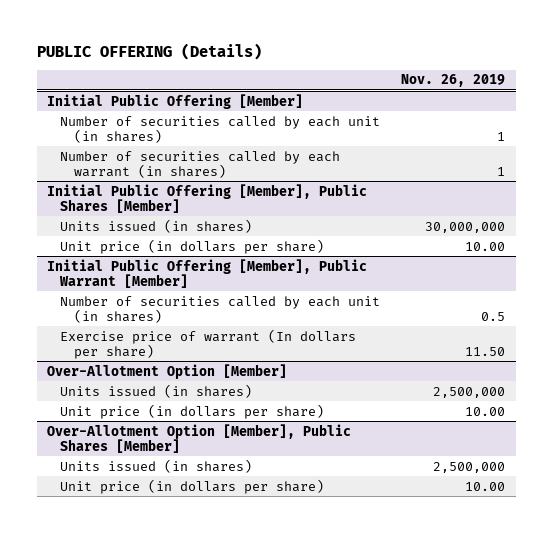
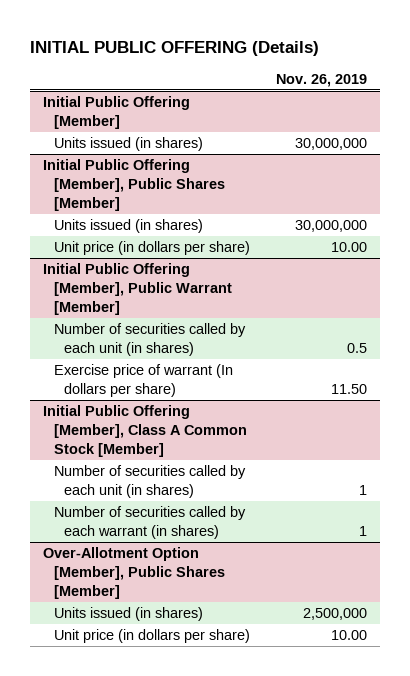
[36,42,262,60] PUBLIC OFFERING (Details) -> [30,40,320,56] INITIAL PUBLIC OFFERING (Details)
[60,115,381,143] Number of securities called by each unit (in shares) -> none
[60,150,341,178] Number of securities called by each warrant (in shares) -> none
none -> [53,137,203,152] Units issued (in shares)
[47,363,288,379] Over-Allotment Option [Member] -> none
[60,383,253,398] Units issued (in shares) -> none
[60,403,325,419] Unit price (in dollars per share) -> none
none -> [43,405,247,457] Initial Public Offering [Member], Class A Common Stock [Member]
none -> [53,465,246,499] Number of securities called by each unit (in shares)
none -> [53,506,246,540] Number of securities called by each warrant (in shares)

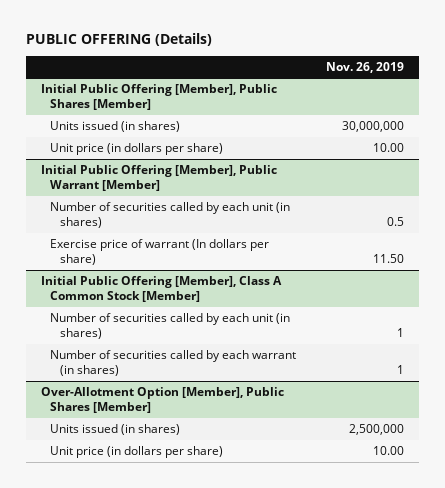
[30,40,320,56] INITIAL PUBLIC OFFERING (Details) -> [25,32,212,46] PUBLIC OFFERING (Details)
[43,96,191,130] Initial Public Offering [Member] -> none
[53,137,203,152] Units issued (in shares) -> none

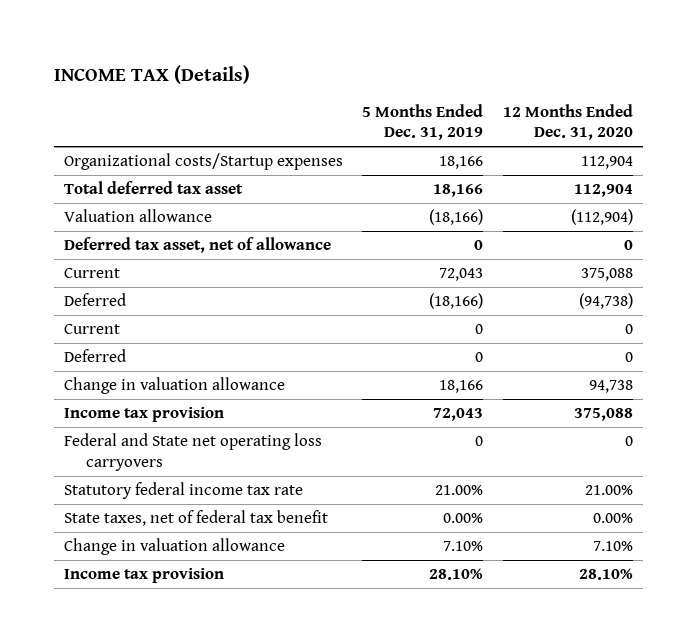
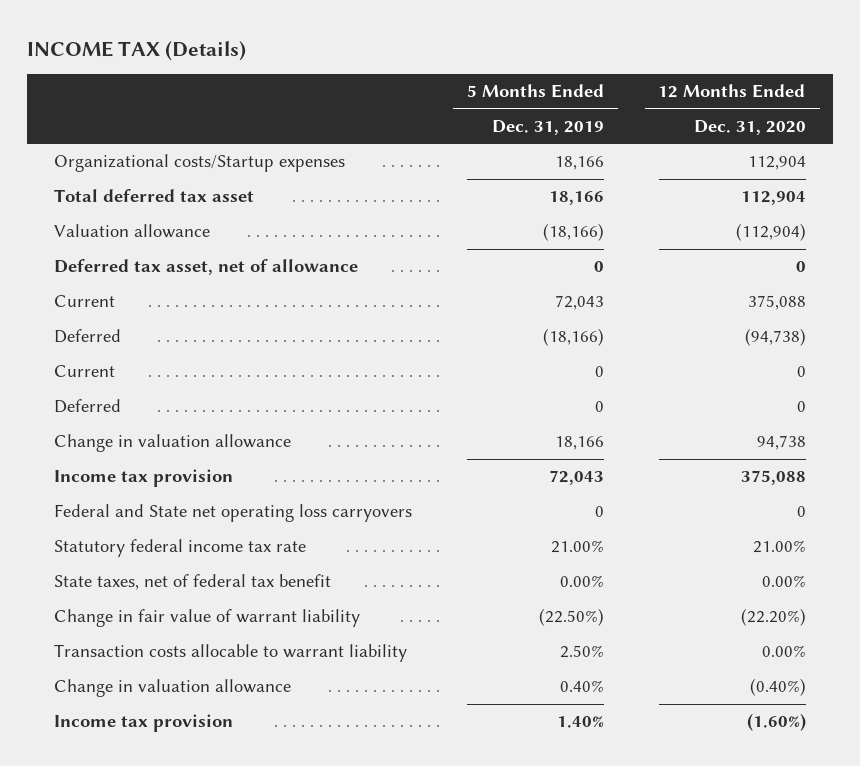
none -> [54,609,361,628] Change in fair value of warrant liability
none -> [54,644,408,663] Transaction costs allocable to warrant liability
[443,541,484,552] 7.10% -> [560,680,605,693] 0.40%
[592,541,633,552] 7.10% -> [749,678,806,697] (0.40%)
[429,568,484,581] 28.10% -> [557,716,605,729] 1.40%
[578,568,633,581] 28.10% -> [746,713,806,732] (1.60%)

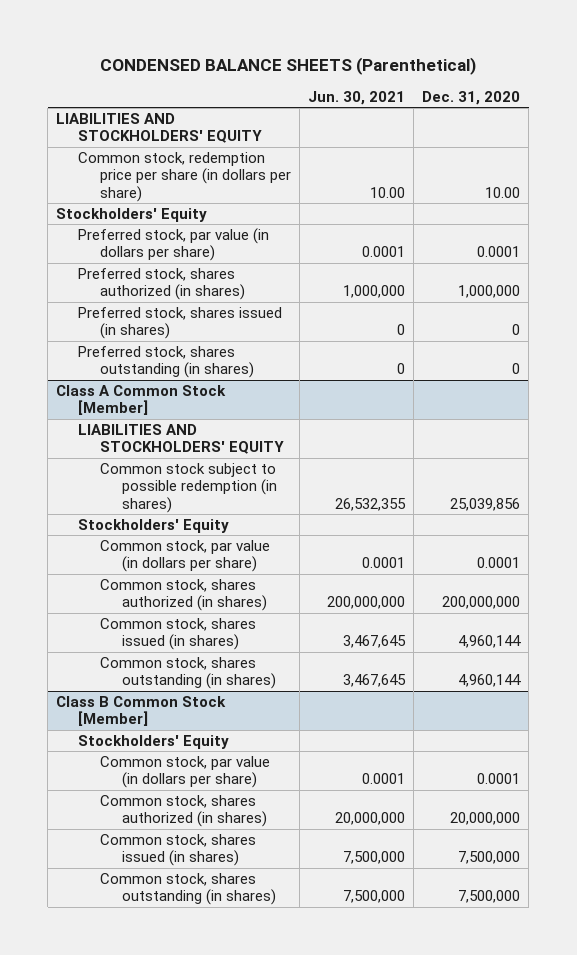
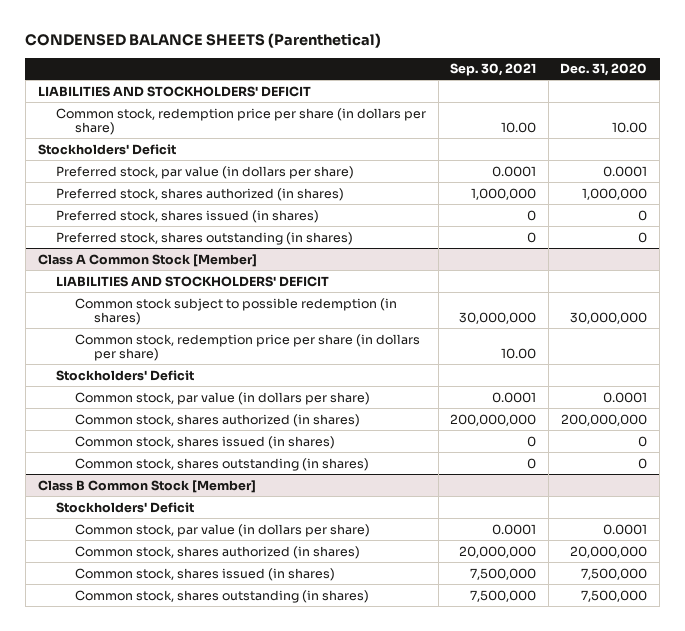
[308,90,406,105] Jun. 30, 2021 -> none
none -> [450,63,537,77] Sep. 30, 2021
[56,112,263,144] LIABILITIES AND STOCKHOLDERS' EQUITY -> [37,85,311,97] LIABILITIES AND STOCKHOLDERS' DEFICIT
[56,207,208,222] Stockholders' Equity -> [37,143,176,155] Stockholders' Deficit
[78,423,285,455] LIABILITIES AND STOCKHOLDERS' EQUITY -> [56,275,330,287] LIABILITIES AND STOCKHOLDERS' DEFICIT
[450,497,521,511] 25,039,856 -> [570,312,648,325] 30,000,000
none -> [74,333,420,362] Common stock, redemption price per share (in dollars per share)
[78,518,230,533] Stockholders' Equity -> [56,369,195,381] Stockholders' Deficit
[458,635,522,649] 4,960,144 -> [638,435,648,447] 0
[458,674,522,688] 4,960,144 -> [638,457,648,469] 0
[78,734,230,749] Stockholders' Equity -> [56,501,195,513] Stockholders' Deficit

